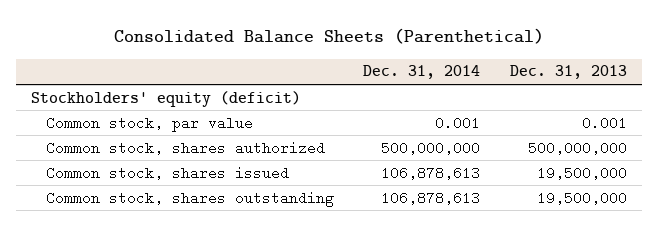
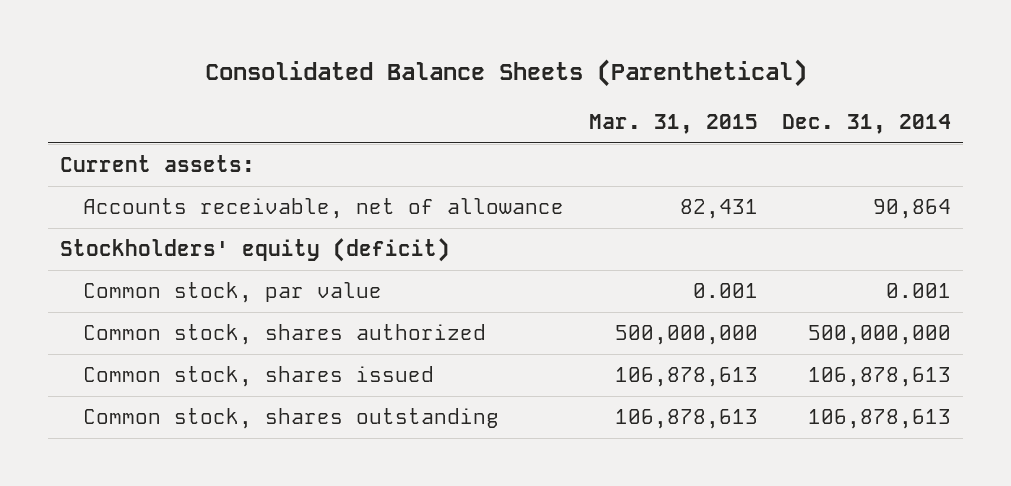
[510,65,628,80] Dec. 31, 2013 -> none
none -> [588,114,758,135] Mar. 31, 2015
none -> [60,155,256,173] Current assets:
none -> [83,198,565,220] Accounts receivable, net of allowance

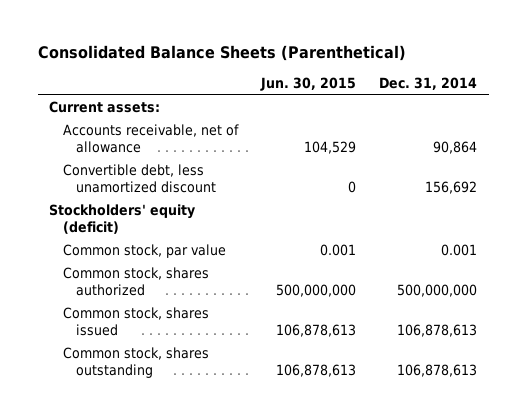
[588,114,758,135] Mar. 31, 2015 -> none
none -> [260,77,357,92] Jun. 30, 2015
none -> [62,164,217,194] Convertible debt, less unamortized discount

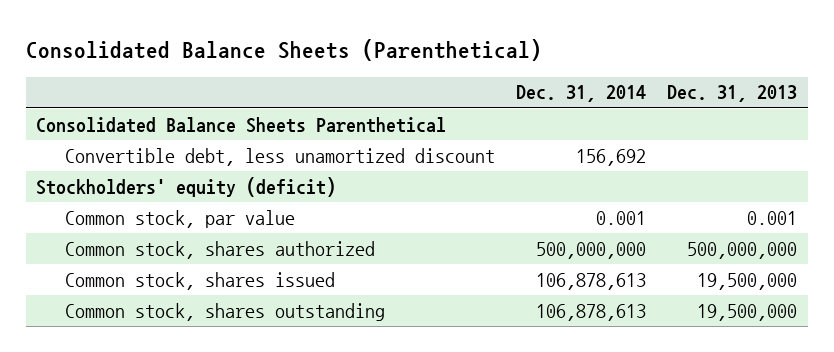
[260,77,357,92] Jun. 30, 2015 -> none
none -> [667,85,798,103] Dec. 31, 2013
[49,101,161,114] Current assets: -> none
[62,124,239,154] Accounts receivable, net of allowance -> none
none -> [36,116,447,133] Consolidated Balance Sheets Parenthetical

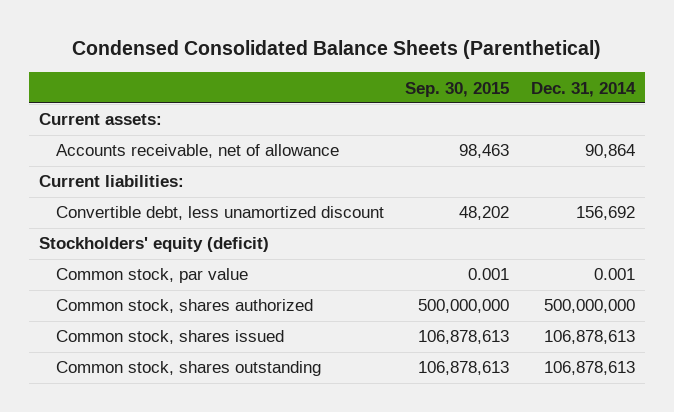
[25,38,542,61] Consolidated Balance Sheets (Parenthetical) -> [72,40,602,60] Condensed Consolidated Balance Sheets (Parenthetical)
[667,85,798,103] Dec. 31, 2013 -> none
none -> [405,81,510,97] Sep. 30, 2015
[36,116,447,133] Consolidated Balance Sheets Parenthetical -> none
none -> [39,113,163,126] Current assets:
none -> [55,144,339,159] Accounts receivable, net of allowance
none -> [39,175,185,188] Current liabilities:

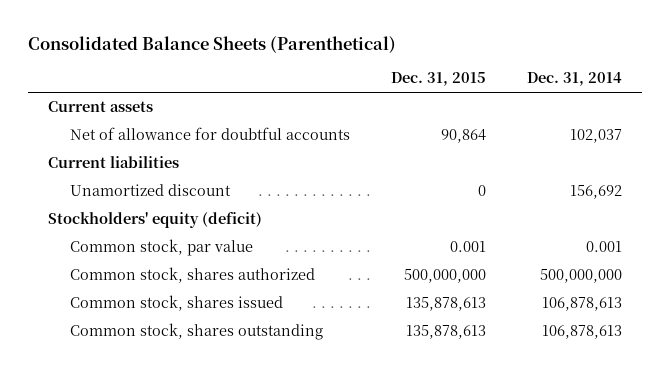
[72,40,602,60] Condensed Consolidated Balance Sheets (Parenthetical) -> [27,35,396,53] Consolidated Balance Sheets (Parenthetical)
[405,81,510,97] Sep. 30, 2015 -> none
none -> [391,72,487,87] Dec. 31, 2015
[39,113,163,126] Current assets: -> [47,101,153,113] Current assets
[55,144,339,159] Accounts receivable, net of allowance -> [70,127,351,141] Net of allowance for doubtful accounts
[584,144,635,159] 90,864 -> [569,129,622,144] 102,037
[39,175,185,188] Current liabilities: -> [47,156,179,169] Current liabilities
[55,206,384,221] Convertible debt, less unamortized discount -> [70,184,232,197] Unamortized discount

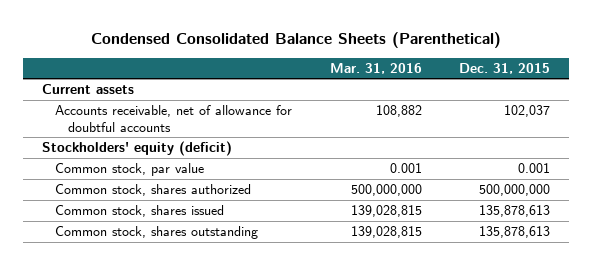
[27,35,396,53] Consolidated Balance Sheets (Parenthetical) -> [91,31,502,48] Condensed Consolidated Balance Sheets (Parenthetical)
[526,72,622,87] Dec. 31, 2014 -> none
none -> [329,62,422,74] Mar. 31, 2016
[47,156,179,169] Current liabilities -> none
[70,184,232,197] Unamortized discount -> none
[70,127,351,141] Net of allowance for doubtful accounts -> [54,105,292,132] Accounts receivable, net of allowance for doubtful accounts
[441,129,487,144] 90,864 -> [504,105,551,118] 102,037

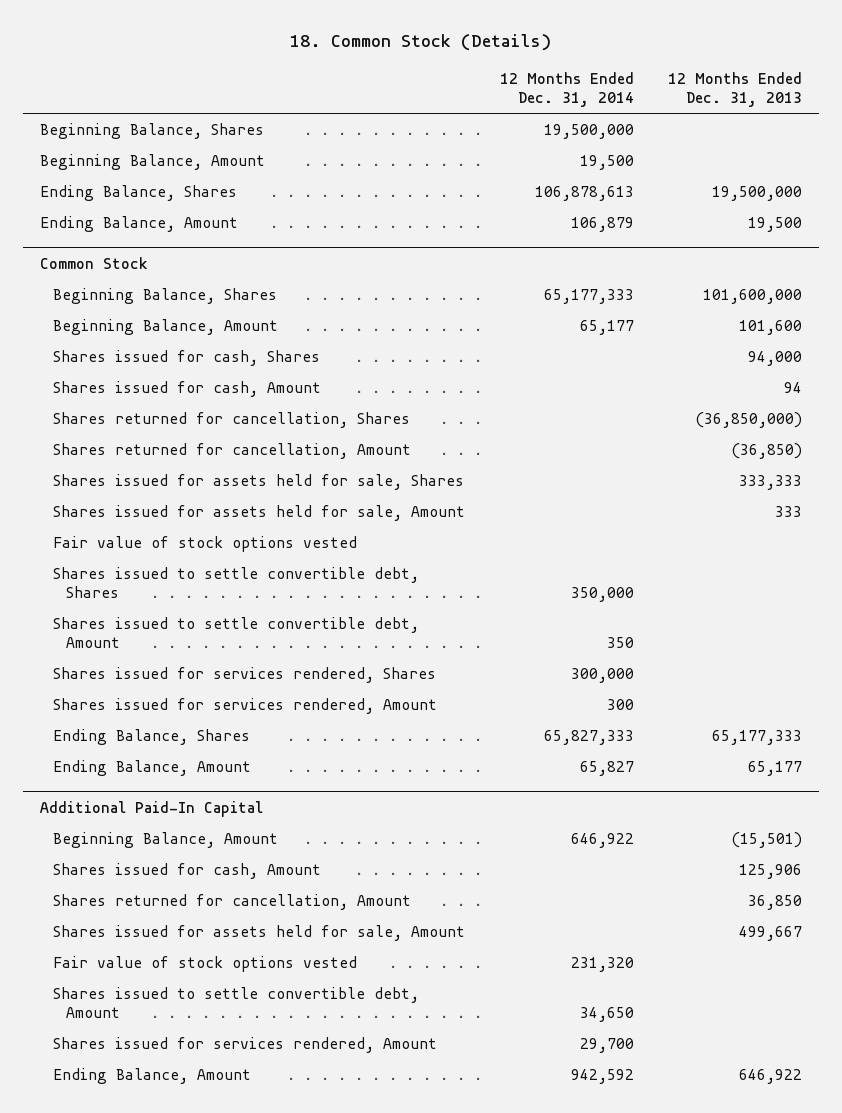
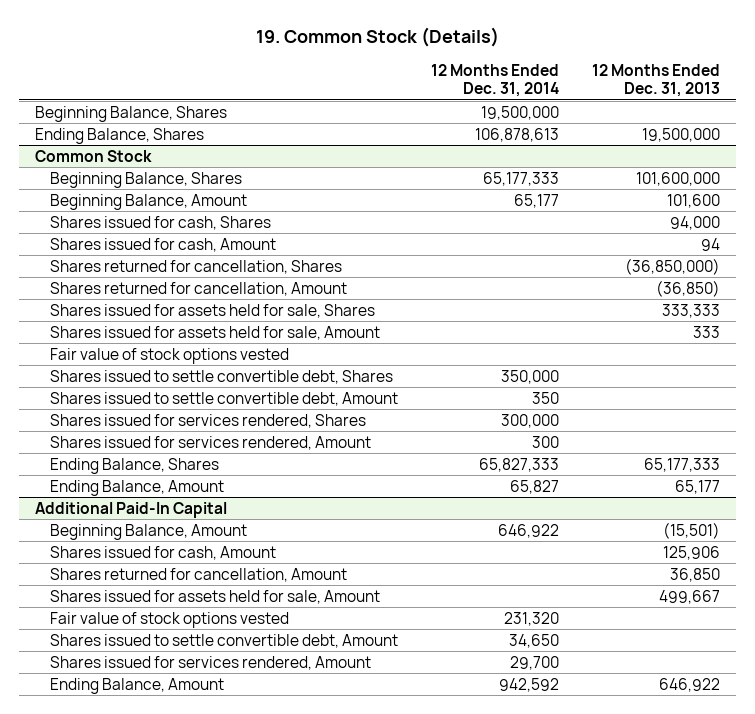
[290,34,552,52] 18. Common Stock (Details) -> [255,27,499,48] 19. Common Stock (Details)
[40,153,266,170] Beginning Balance, Amount -> none
[40,215,239,232] Ending Balance, Amount -> none

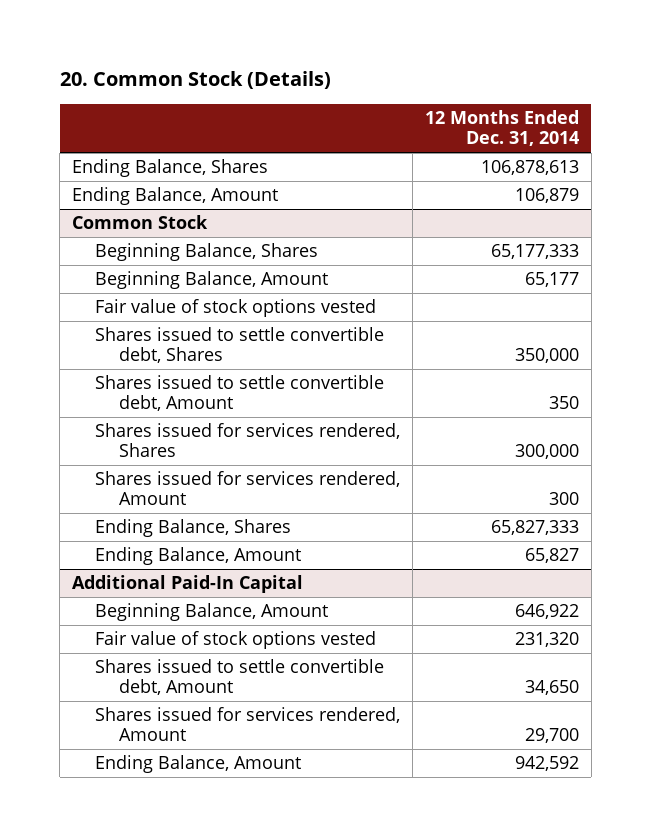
[255,27,499,48] 19. Common Stock (Details) -> [59,71,331,90] 20. Common Stock (Details)
[591,63,720,98] 12 Months Ended Dec. 31, 2013 -> none
[35,105,228,122] Beginning Balance, Shares -> none
none -> [71,187,278,206] Ending Balance, Amount
[50,215,272,230] Shares issued for cash, Shares -> none
[50,237,277,252] Shares issued for cash, Amount -> none
[50,259,343,274] Shares returned for cancellation, Shares -> none
[50,281,348,296] Shares returned for cancellation, Amount -> none
[50,303,376,318] Shares issued for assets held for sale, Shares -> none
[50,325,381,340] Shares issued for assets held for sale, Amount -> none
[50,545,277,560] Shares issued for cash, Amount -> none
[50,567,348,582] Shares returned for cancellation, Amount -> none
[50,589,381,604] Shares issued for assets held for sale, Amount -> none

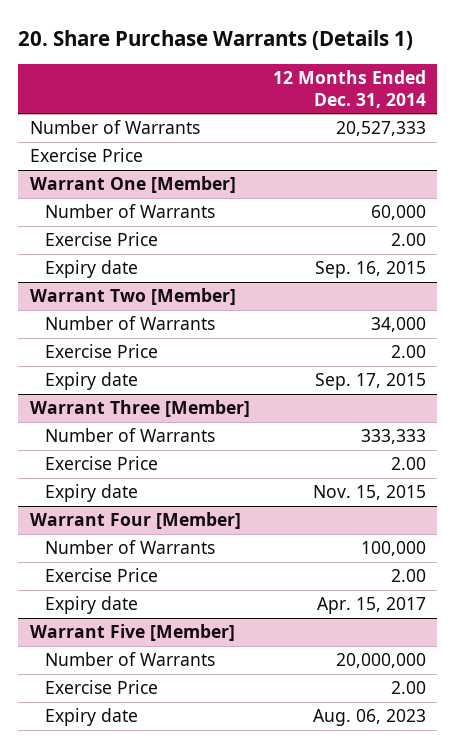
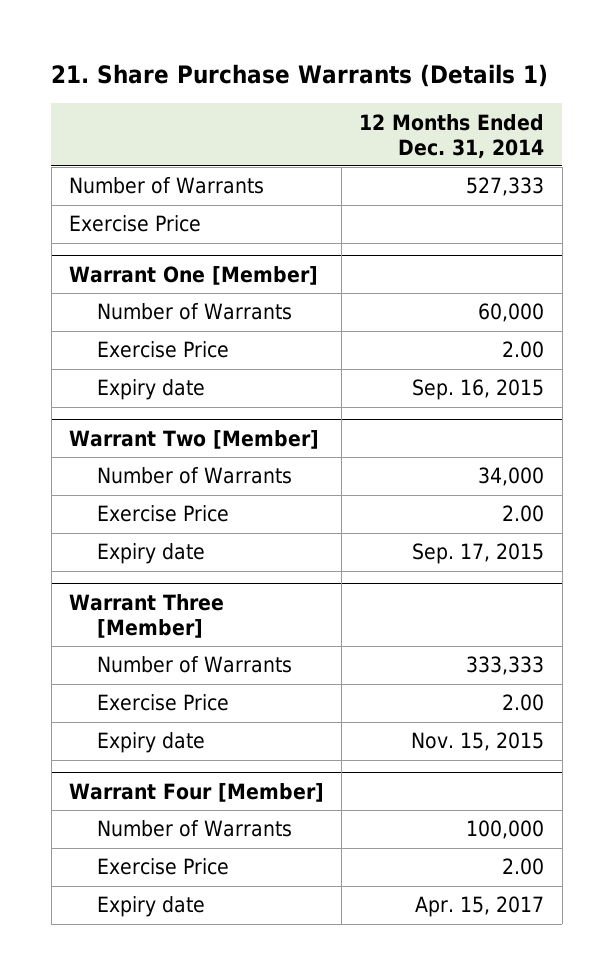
[18,29,414,50] 20. Share Purchase Warrants (Details 1) -> [51,63,549,87] 21. Share Purchase Warrants (Details 1)
[335,121,426,137] 20,527,333 -> [466,177,545,197] 527,333
[29,624,235,642] Warrant Five [Member] -> none
[45,652,216,667] Number of Warrants -> none
[45,680,159,695] Exercise Price -> none
[45,708,139,727] Expiry date -> none

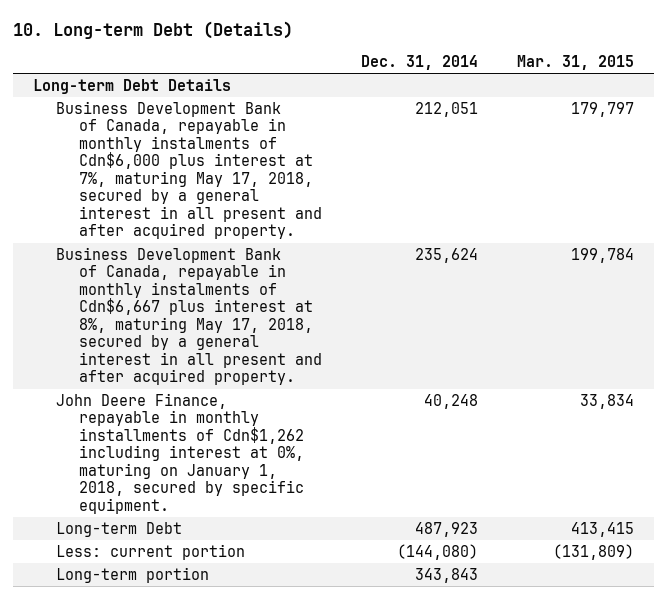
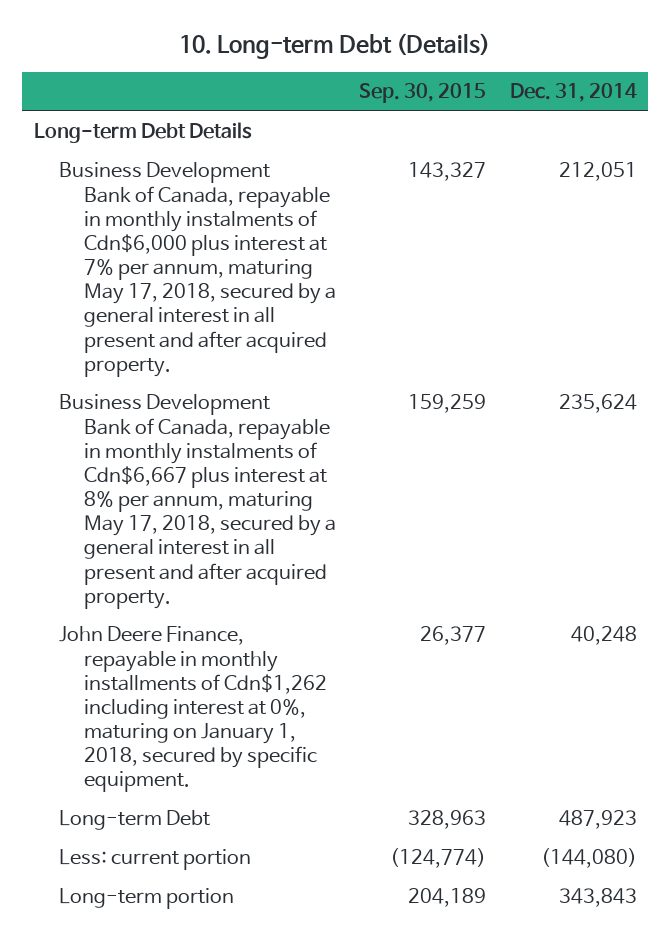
[517,54,635,70] Mar. 31, 2015 -> none
none -> [359,83,487,104] Sep. 30, 2015
[55,100,322,240] Business Development Bank of Canada, repayable in monthly instalments of Cdn$6,000 plus interest at 7%, maturing May 17, 2018, secured by a general interest in all present and after acquired property. -> [58,162,336,377] Business Development Bank of Canada, repayable in monthly instalments of Cdn$6,000 plus interest at 7% per annum, maturing May 17, 2018, secured by a general interest in all present and after acquired property.
[55,246,322,386] Business Development Bank of Canada, repayable in monthly instalments of Cdn$6,667 plus interest at 8%, maturing May 17, 2018, secured by a general interest in all present and after acquired property. -> [58,394,336,609] Business Development Bank of Canada, repayable in monthly instalments of Cdn$6,667 plus interest at 8% per annum, maturing May 17, 2018, secured by a general interest in all present and after acquired property.

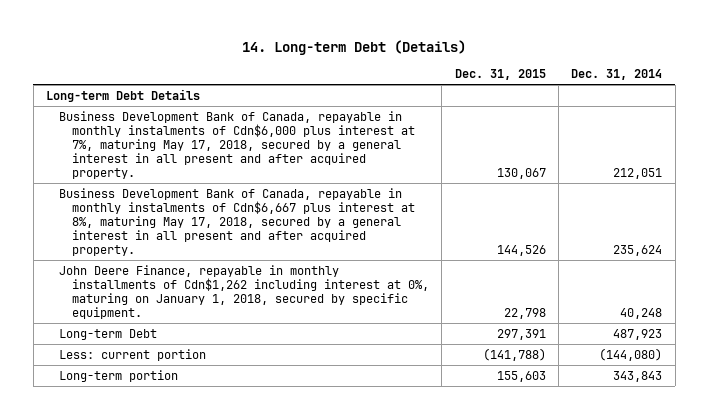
[179,33,491,60] 10. Long-term Debt (Details) -> [242,39,467,55] 14. Long-term Debt (Details)
[359,83,487,104] Sep. 30, 2015 -> none
none -> [454,69,546,81] Dec. 31, 2015
[58,162,336,377] Business Development Bank of Canada, repayable in monthly instalments of Cdn$6,000 plus interest at 7% per annum, maturing May 17, 2018, secured by a general interest in all present and after acquired property. -> [58,110,415,179] Business Development Bank of Canada, repayable in monthly instalments of Cdn$6,000 plus interest at 7%, maturing May 17, 2018, secured by a general interest in all present and after acquired property.
[58,394,336,609] Business Development Bank of Canada, repayable in monthly instalments of Cdn$6,667 plus interest at 8% per annum, maturing May 17, 2018, secured by a general interest in all present and after acquired property. -> [58,187,415,256] Business Development Bank of Canada, repayable in monthly instalments of Cdn$6,667 plus interest at 8%, maturing May 17, 2018, secured by a general interest in all present and after acquired property.

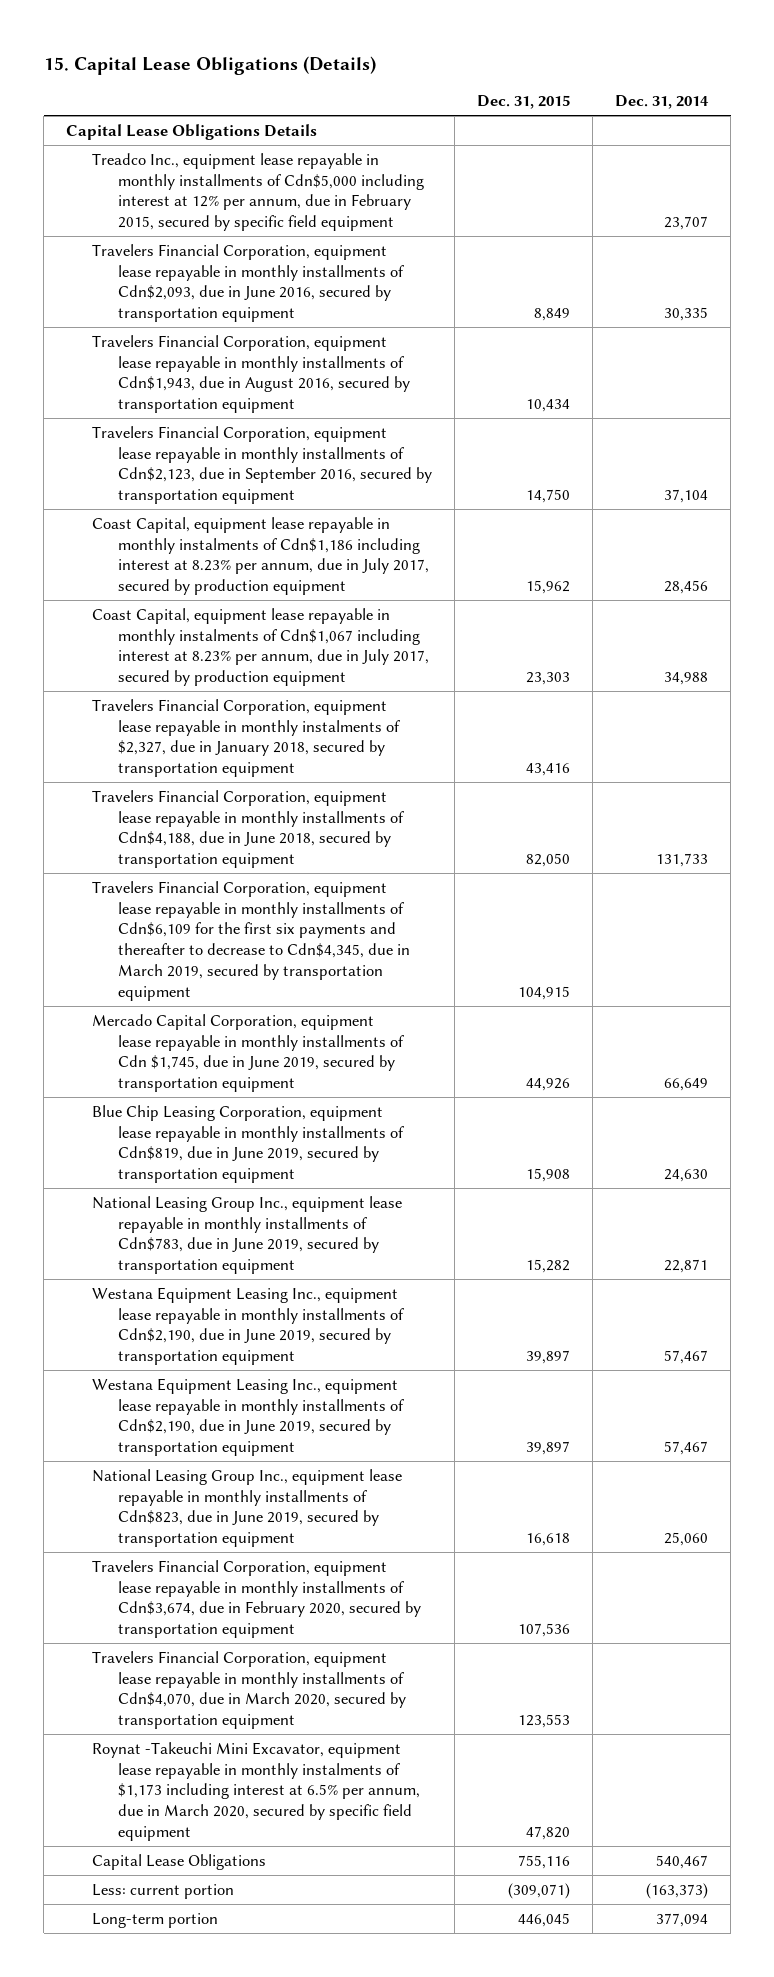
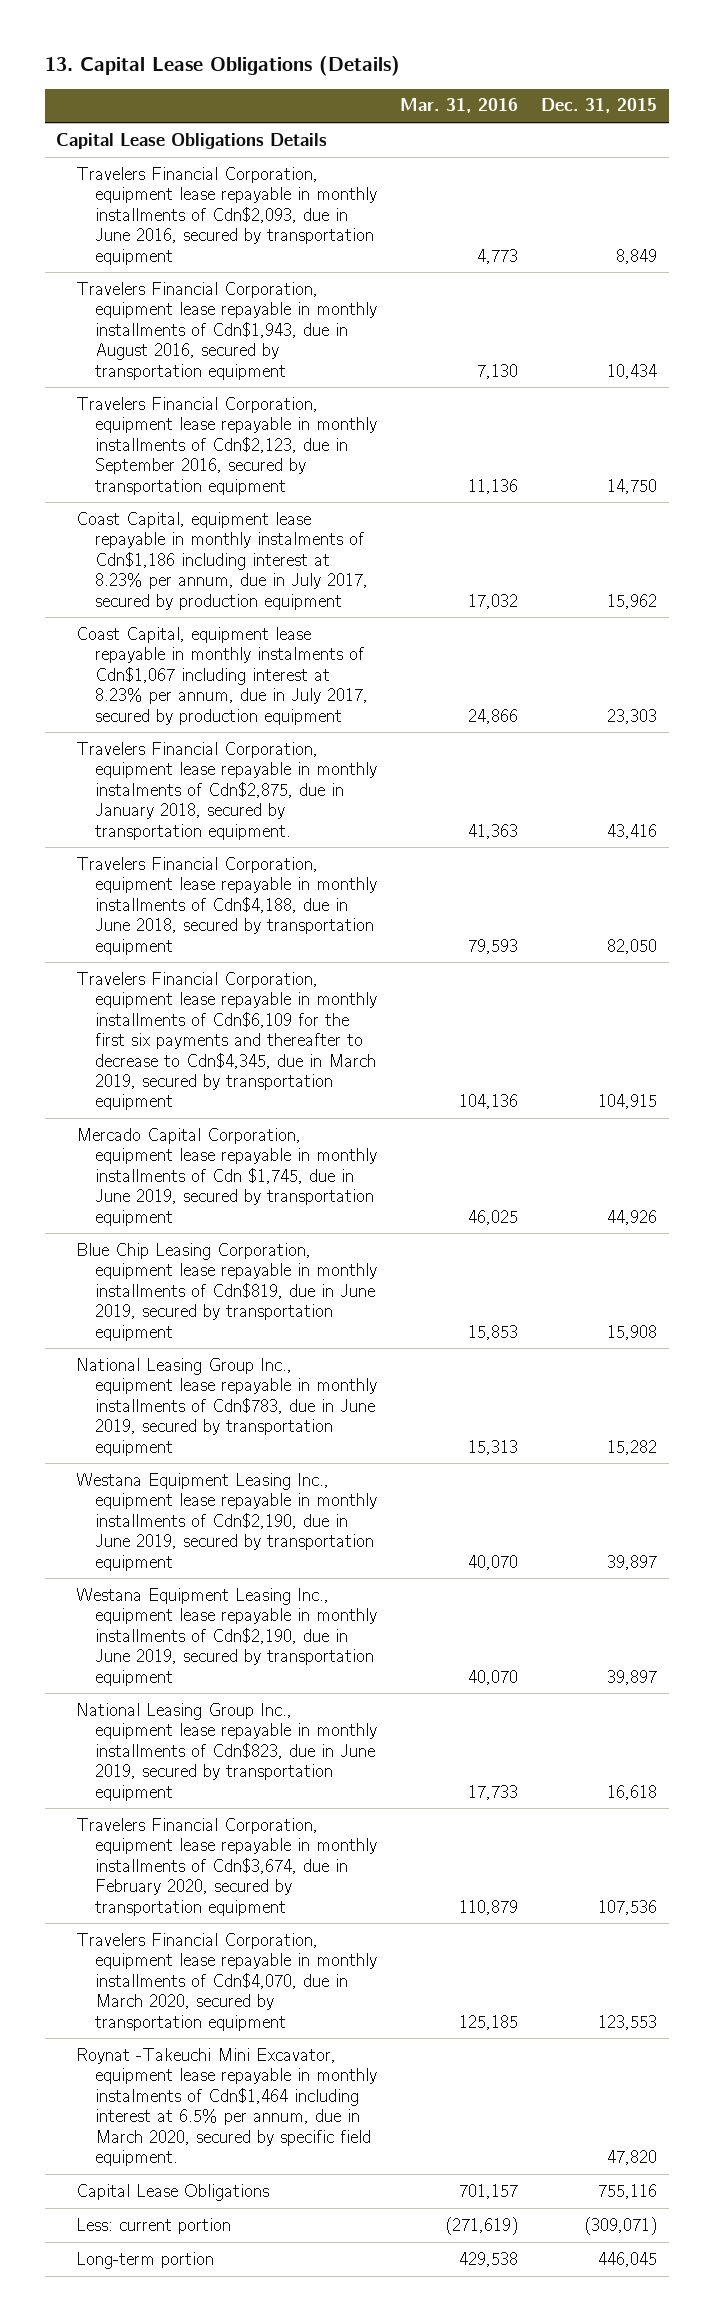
[43,55,376,75] 15. Capital Lease Obligations (Details) -> [44,56,400,77] 13. Capital Lease Obligations (Details)
[615,95,710,110] Dec. 31, 2014 -> none
none -> [400,98,519,114] Mar. 31, 2016
[92,152,424,232] Treadco Inc., equipment lease repayable in monthly installments of Cdn$5,000 including interest at 12% per annum, due in February 2015, secured by specific field equipment -> none
[92,698,400,778] Travelers Financial Corporation, equipment lease repayable in monthly instalments of $2,327, due in January 2018, secured by transportation equipment -> [75,741,377,840] Travelers Financial Corporation, equipment lease repayable in monthly instalments of Cdn$2,875, due in January 2018, secured by transportation equipment.
[92,1741,420,1841] Roynat -Takeuchi Mini Excavator, equipment lease repayable in monthly instalments of $1,173 including interest at 6.5% per annum, due in March 2020, secured by specific field equipment -> [75,2047,377,2167] Roynat -Takeuchi Mini Excavator, equipment lease repayable in monthly instalments of Cdn$1,464 including interest at 6.5% per annum, due in March 2020, secured by specific field equipment.

